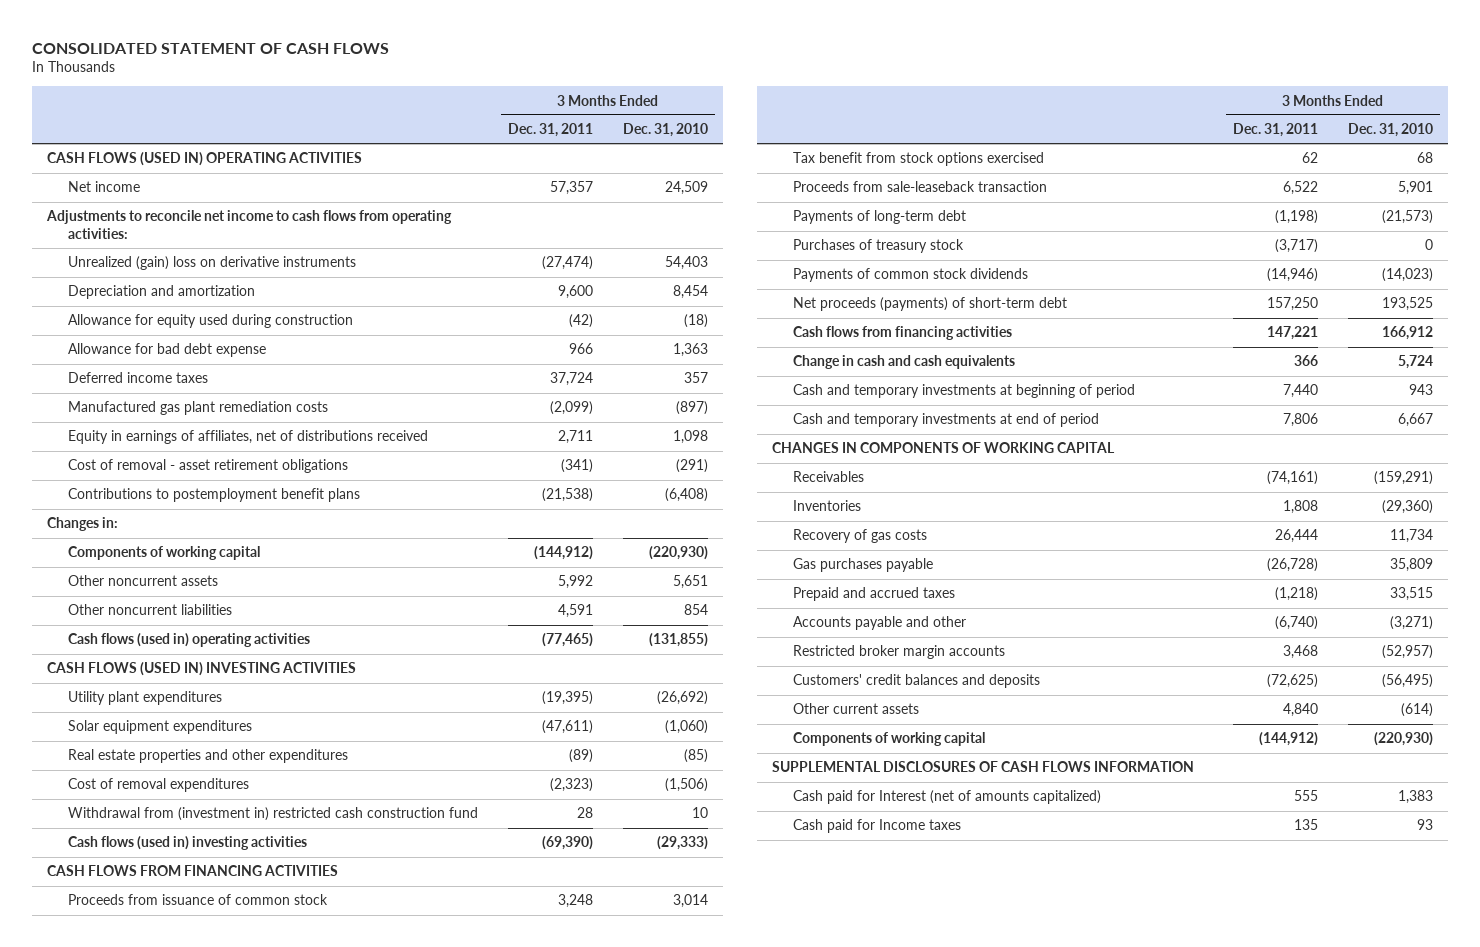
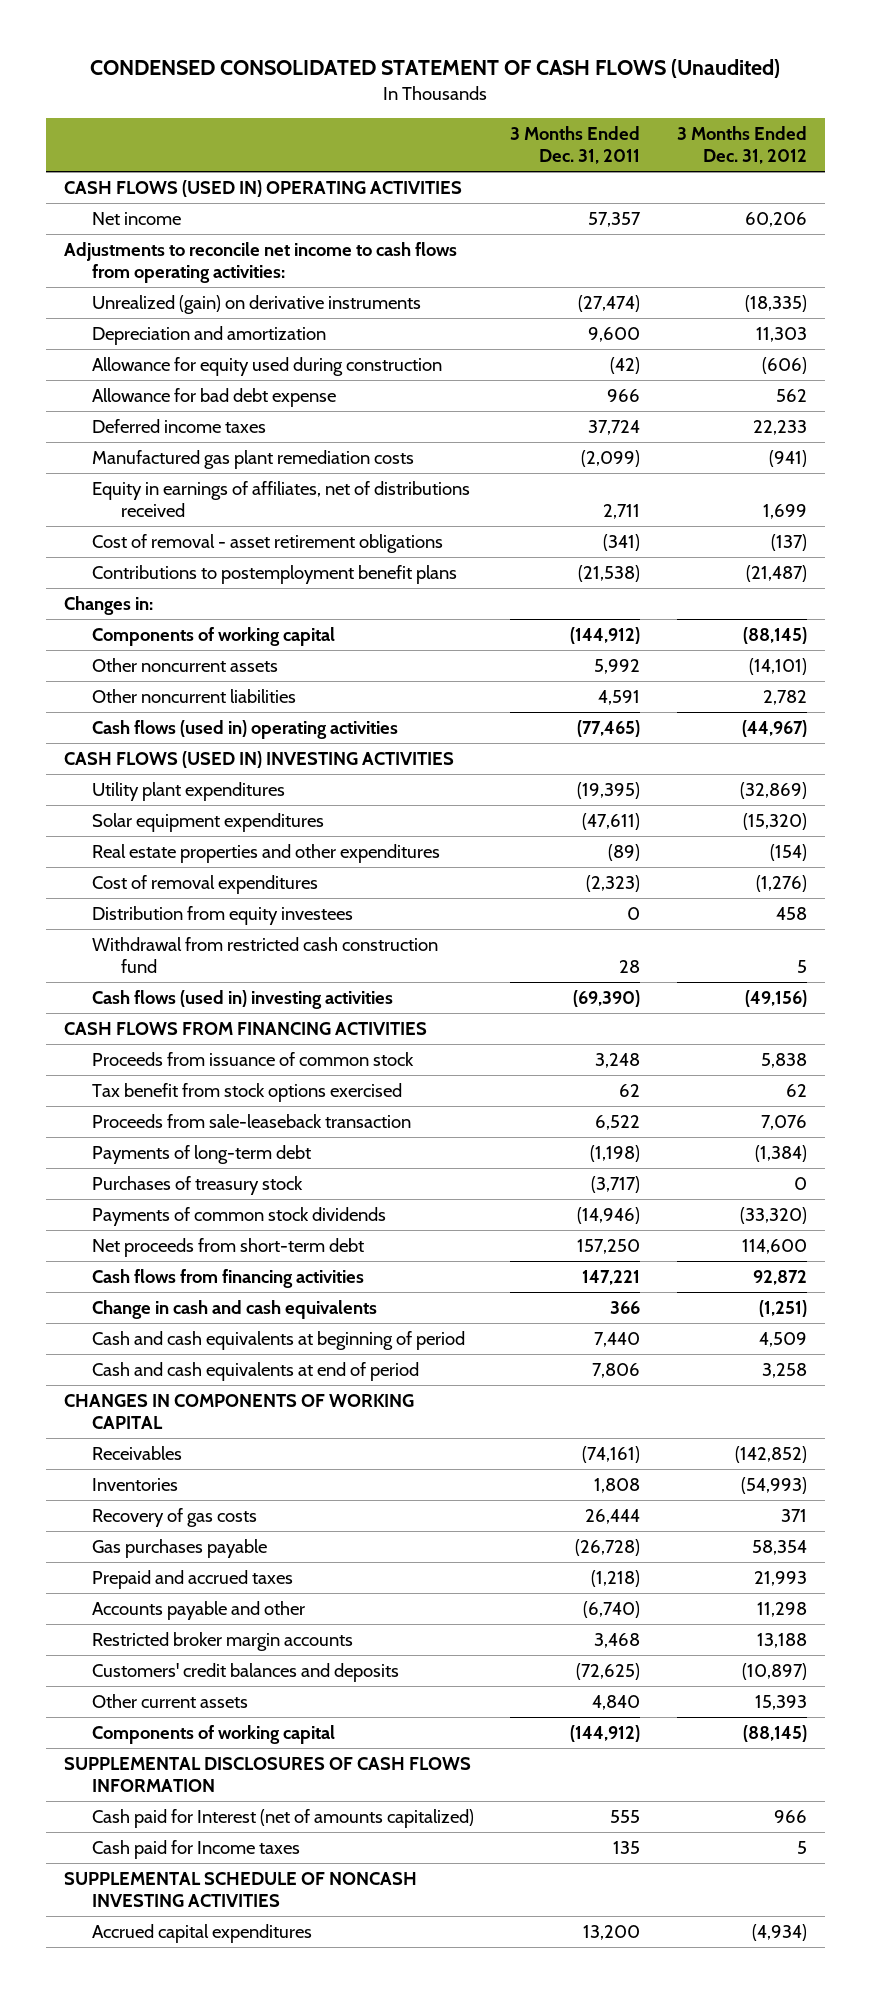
[32,42,390,54] CONSOLIDATED STATEMENT OF CASH FLOWS -> [90,58,781,78] CONDENSED CONSOLIDATED STATEMENT OF CASH FLOWS (Unaudited)
[622,123,708,138] Dec. 31, 2010 -> none
none -> [676,126,807,165] 3 Months Ended Dec. 31, 2012
[68,256,357,271] Unrealized (gain) loss on derivative instruments -> [92,294,422,314] Unrealized (gain) on derivative instruments
none -> [92,905,354,925] Distribution from equity investees
[68,807,479,822] Withdrawal from (investment in) restricted cash construction fund -> [92,936,439,973] Withdrawal from restricted cash construction fund
[793,297,1068,312] Net proceeds (payments) of short-term debt -> [92,1237,365,1257] Net proceeds from short-term debt
[793,384,1136,399] Cash and temporary investments at beginning of period -> [92,1330,466,1350] Cash and cash equivalents at beginning of period
[793,413,1100,428] Cash and temporary investments at end of period -> [92,1361,420,1381] Cash and cash equivalents at end of period
none -> [64,1871,418,1907] SUPPLEMENTAL SCHEDULE OF NONCASH INVESTING ACTIVITIES
none -> [92,1923,313,1943] Accrued capital expenditures

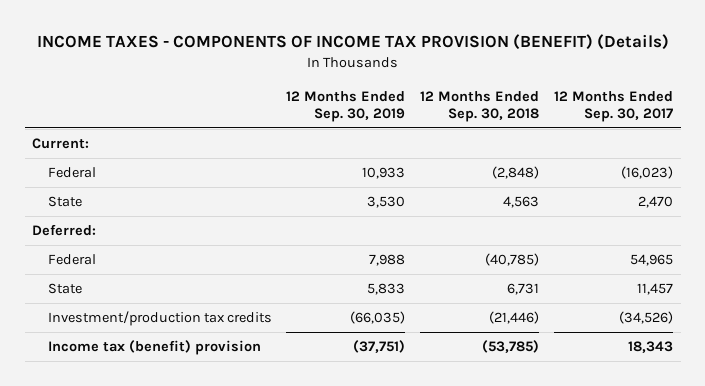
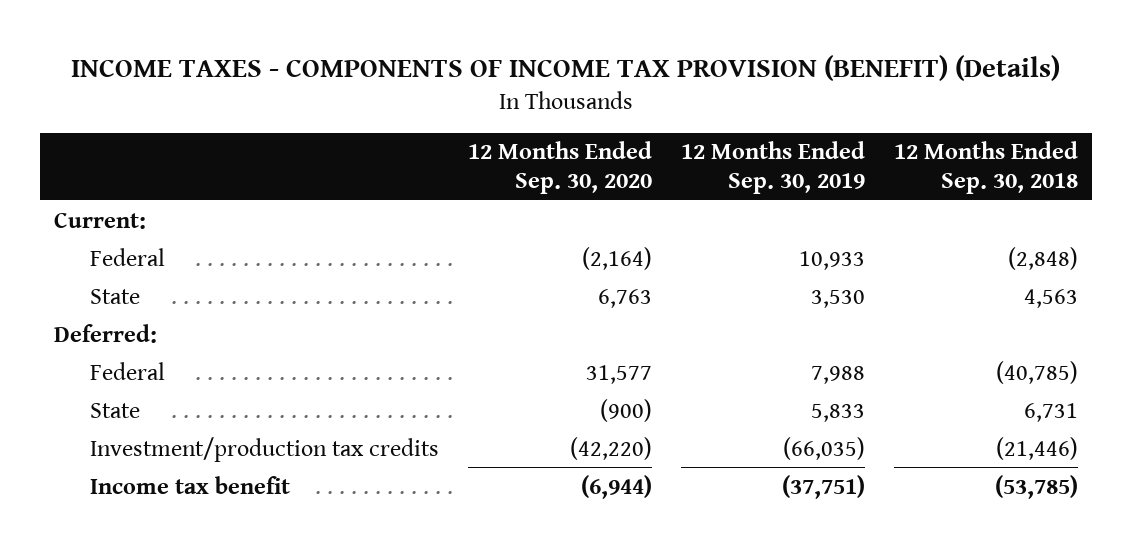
[554,90,674,122] 12 Months Ended Sep. 30, 2017 -> none
none -> [467,141,652,194] 12 Months Ended Sep. 30, 2020
[47,339,261,355] Income tax (benefit) provision -> [89,475,290,494] Income tax benefit

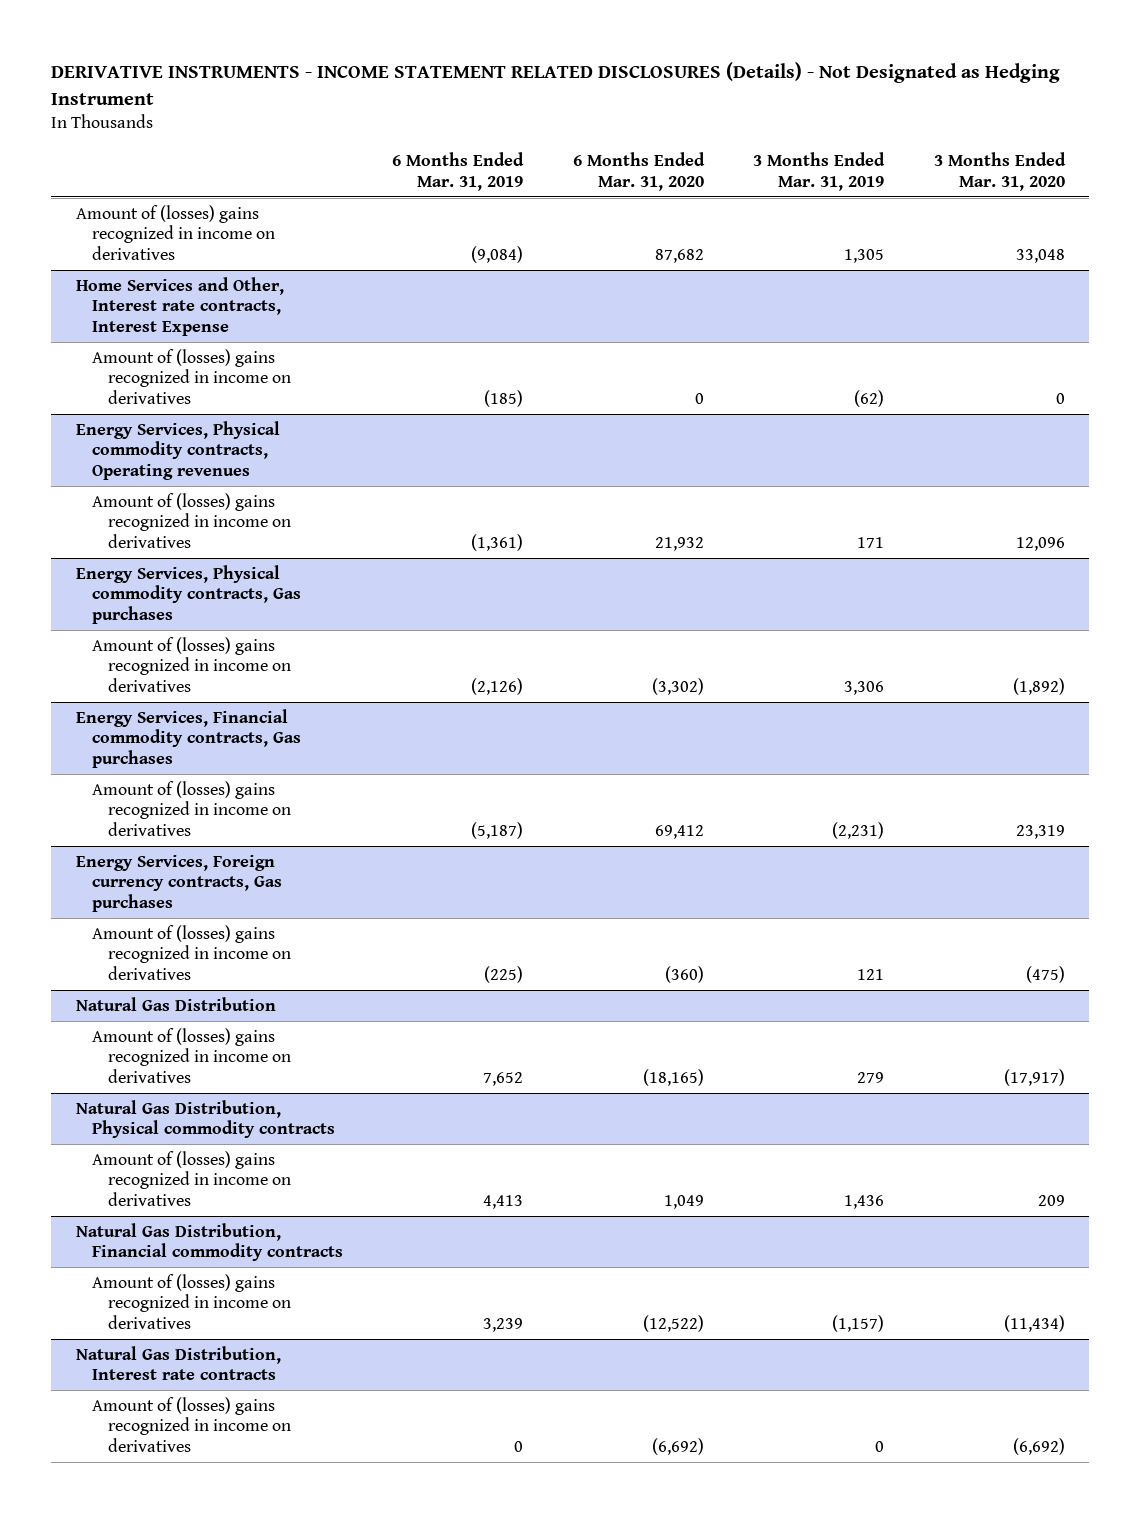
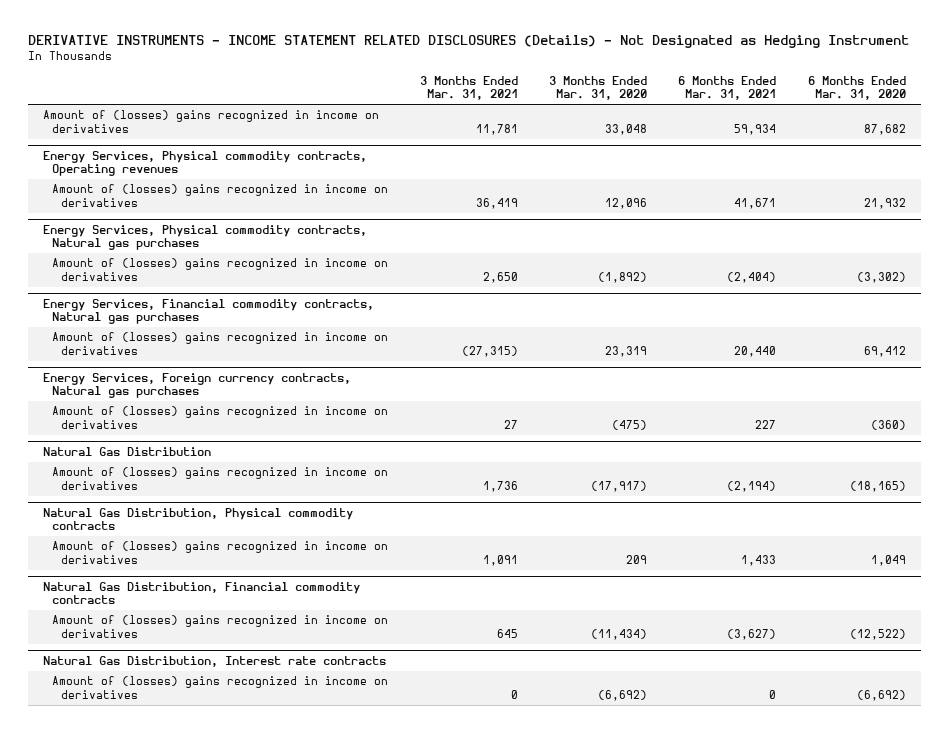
[392,151,525,191] 6 Months Ended Mar. 31, 2019 -> none
[753,151,886,191] 3 Months Ended Mar. 31, 2019 -> none
none -> [419,75,518,101] 3 Months Ended Mar. 31, 2021
none -> [678,75,777,101] 6 Months Ended Mar. 31, 2021
[75,276,284,337] Home Services and Other, Interest rate contracts, Interest Expense -> none
[91,348,291,405] Amount of (losses) gains recognized in income on derivatives -> none
[75,564,301,625] Energy Services, Physical commodity contracts, Gas purchases -> [43,225,368,251] Energy Services, Physical commodity contracts, Natural gas purchases
[75,708,301,769] Energy Services, Financial commodity contracts, Gas purchases -> [43,299,375,325] Energy Services, Financial commodity contracts, Natural gas purchases
[75,854,282,913] Energy Services, Foreign currency contracts, Gas purchases -> [43,373,352,399] Energy Services, Foreign currency contracts, Natural gas purchases

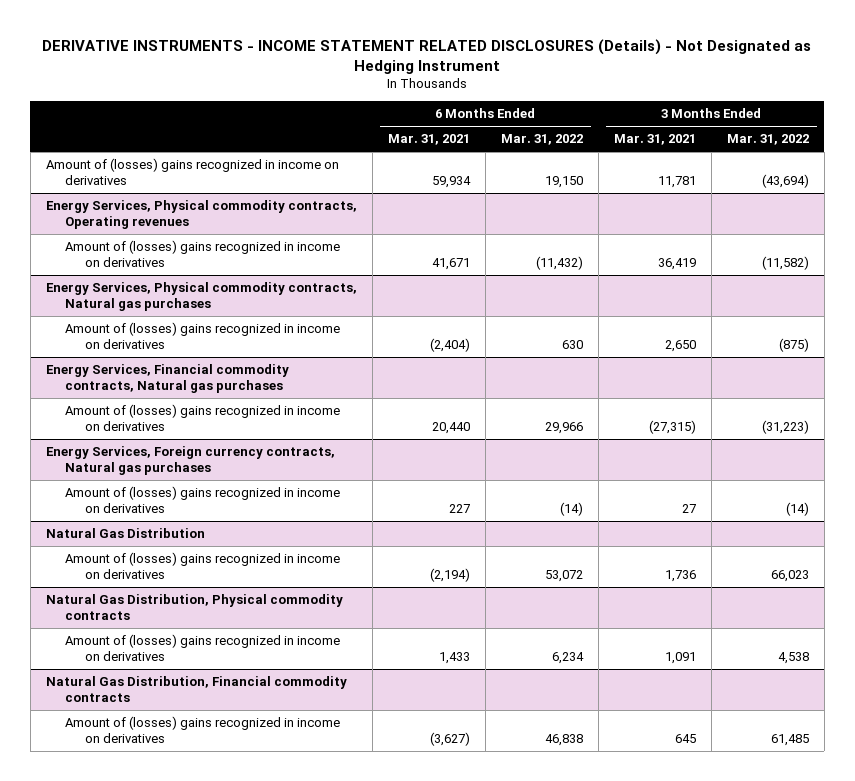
[549,75,648,101] 3 Months Ended Mar. 31, 2020 -> none
[807,75,906,101] 6 Months Ended Mar. 31, 2020 -> none
none -> [500,134,583,146] Mar. 31, 2022
none -> [726,134,809,146] Mar. 31, 2022
[43,656,387,668] Natural Gas Distribution, Interest rate contracts -> none
[52,676,389,699] Amount of (losses) gains recognized in income on derivatives -> none

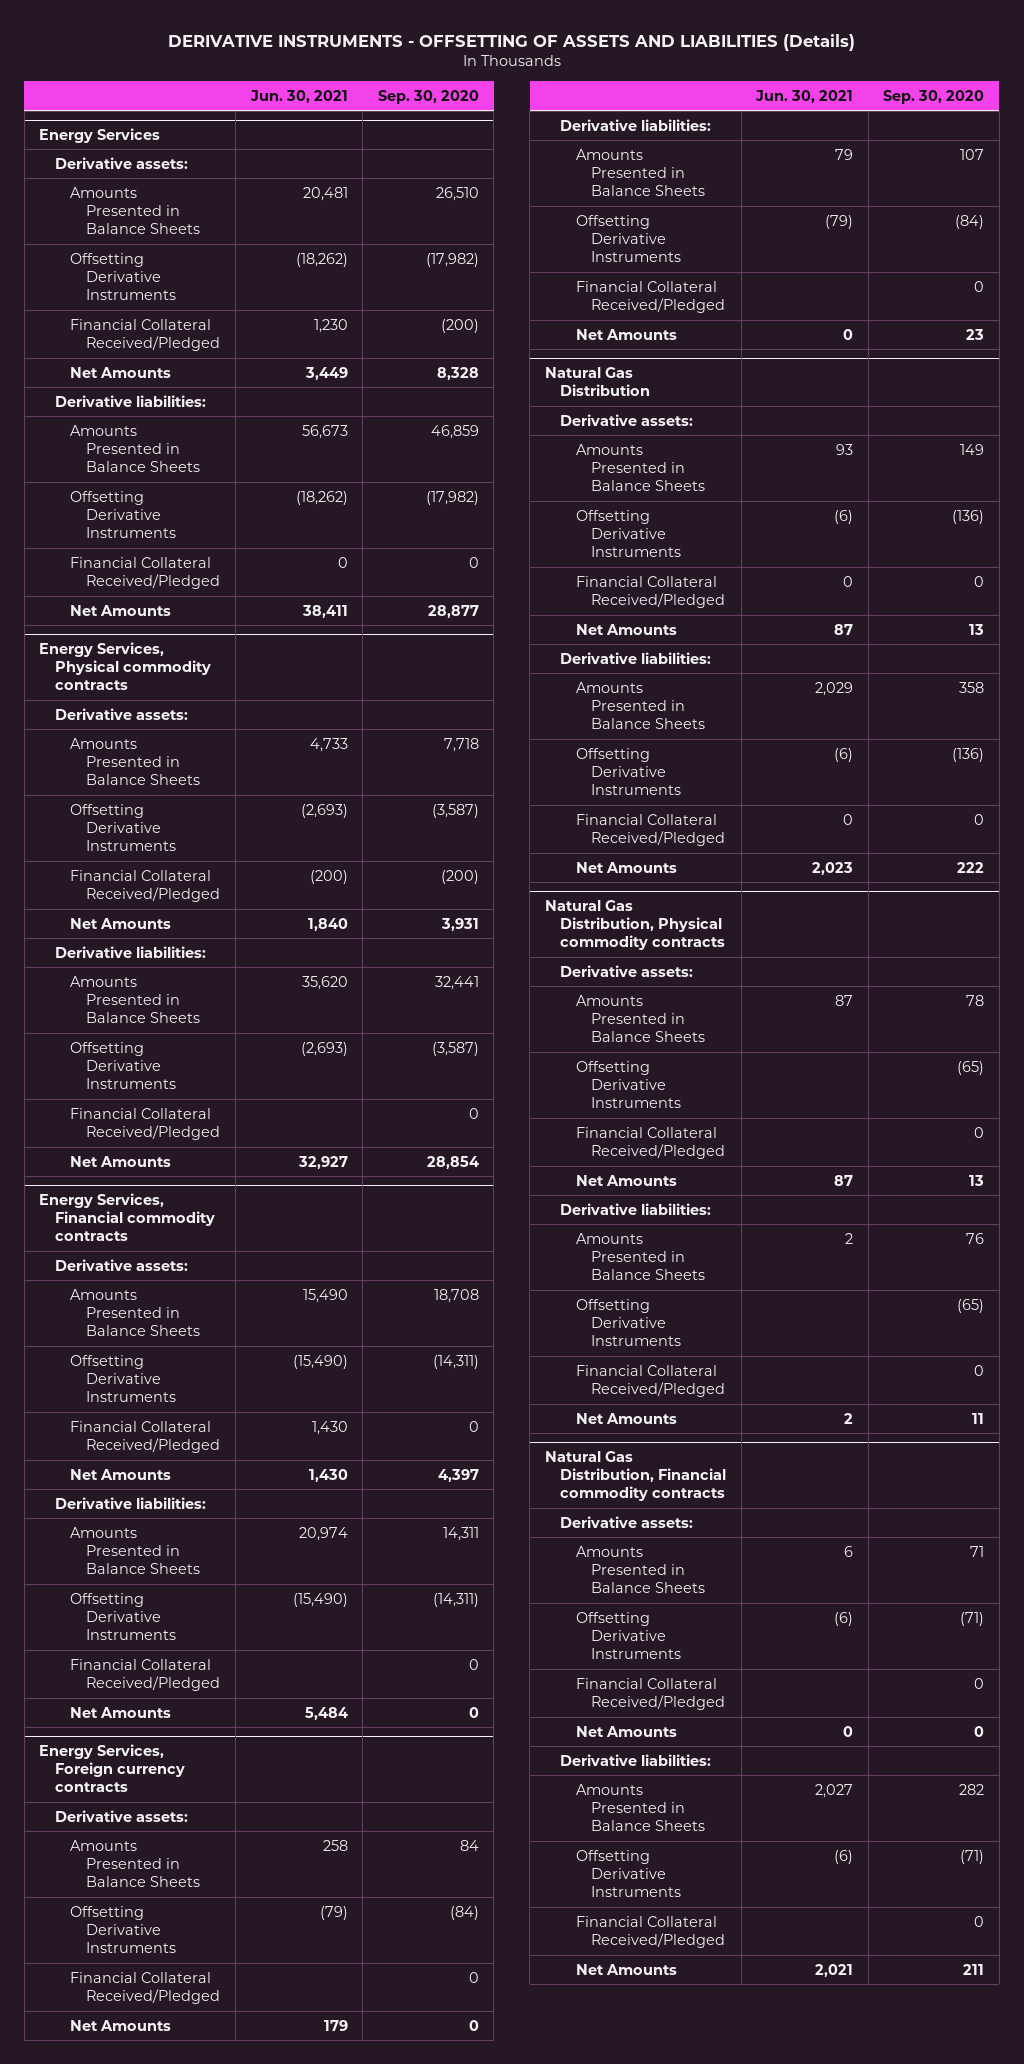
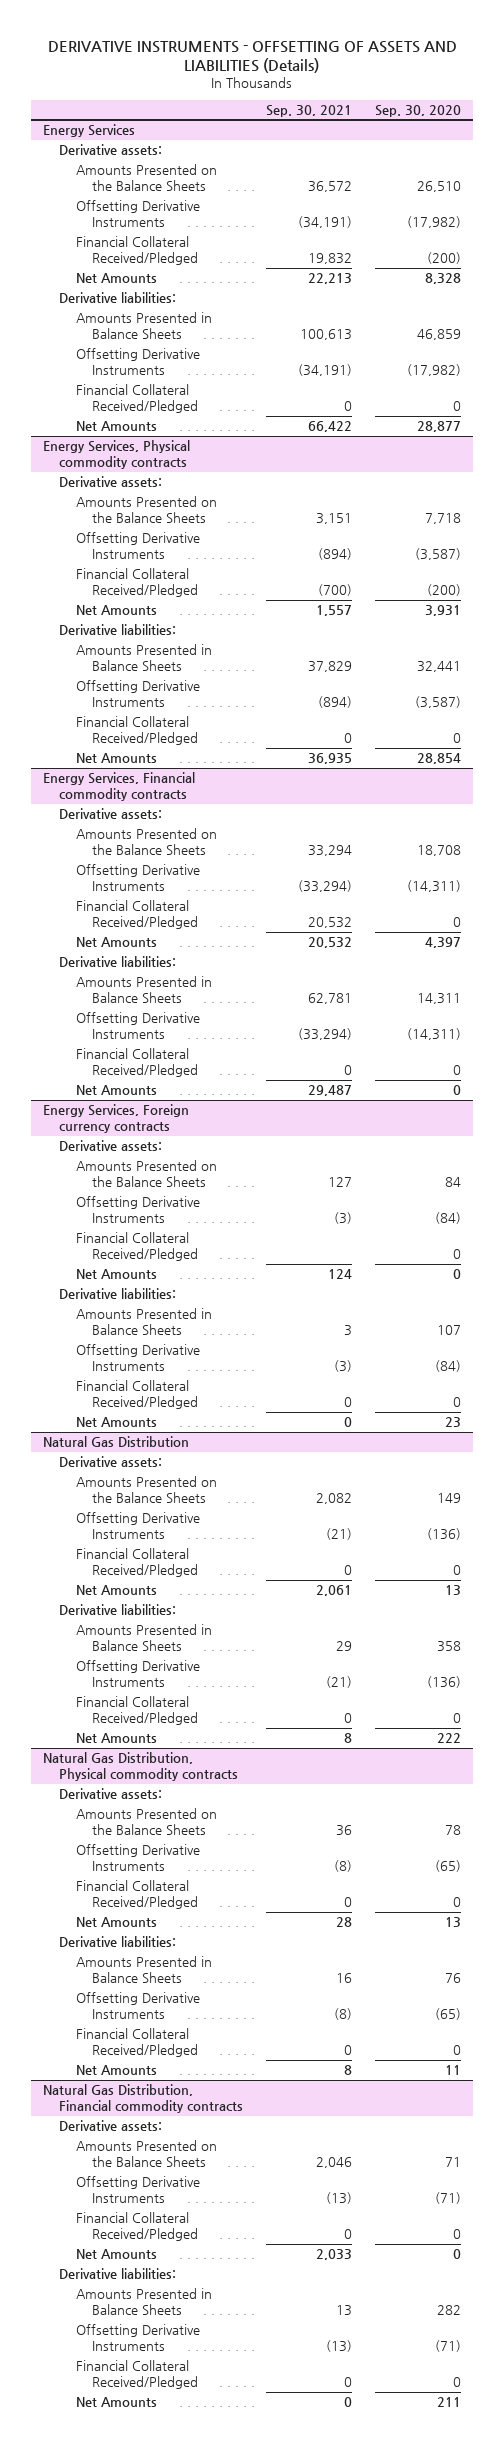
[249,89,348,103] Jun. 30, 2021 -> none
none -> [266,104,353,117] Sep. 30, 2021
[70,186,200,235] Amounts Presented in Balance Sheets -> [75,164,217,192] Amounts Presented on the Balance Sheets
[70,737,200,786] Amounts Presented in Balance Sheets -> [75,496,217,524] Amounts Presented on the Balance Sheets
[70,1288,200,1337] Amounts Presented in Balance Sheets -> [75,828,217,856] Amounts Presented on the Balance Sheets
[70,1839,200,1888] Amounts Presented in Balance Sheets -> [75,1160,217,1188] Amounts Presented on the Balance Sheets
[575,443,706,492] Amounts Presented in Balance Sheets -> [75,1476,217,1504] Amounts Presented on the Balance Sheets
[575,994,706,1043] Amounts Presented in Balance Sheets -> [75,1808,217,1836] Amounts Presented on the Balance Sheets
[575,1545,706,1594] Amounts Presented in Balance Sheets -> [75,2140,217,2168] Amounts Presented on the Balance Sheets

